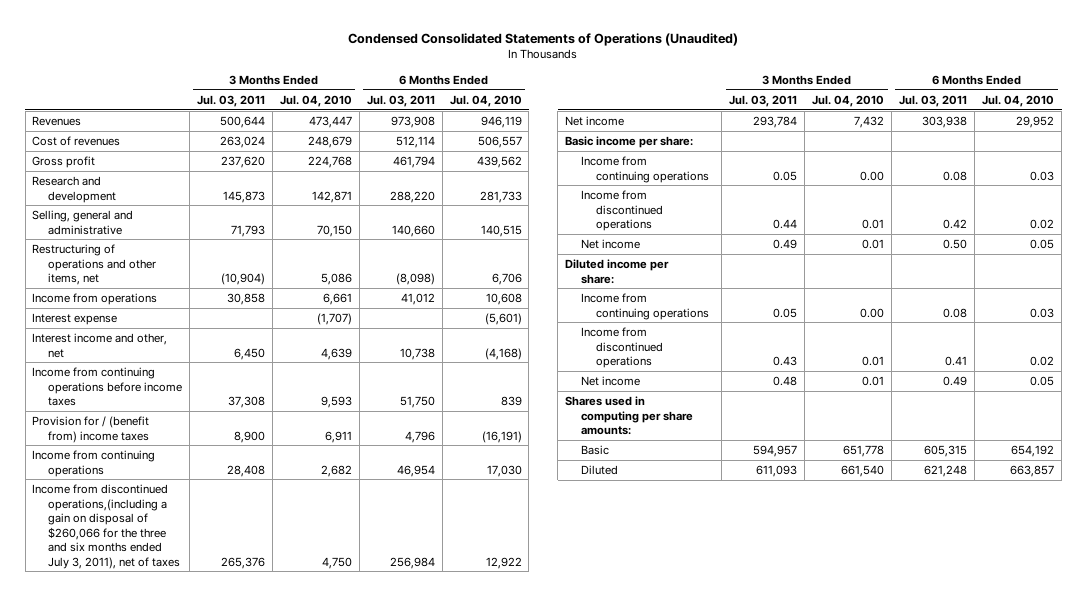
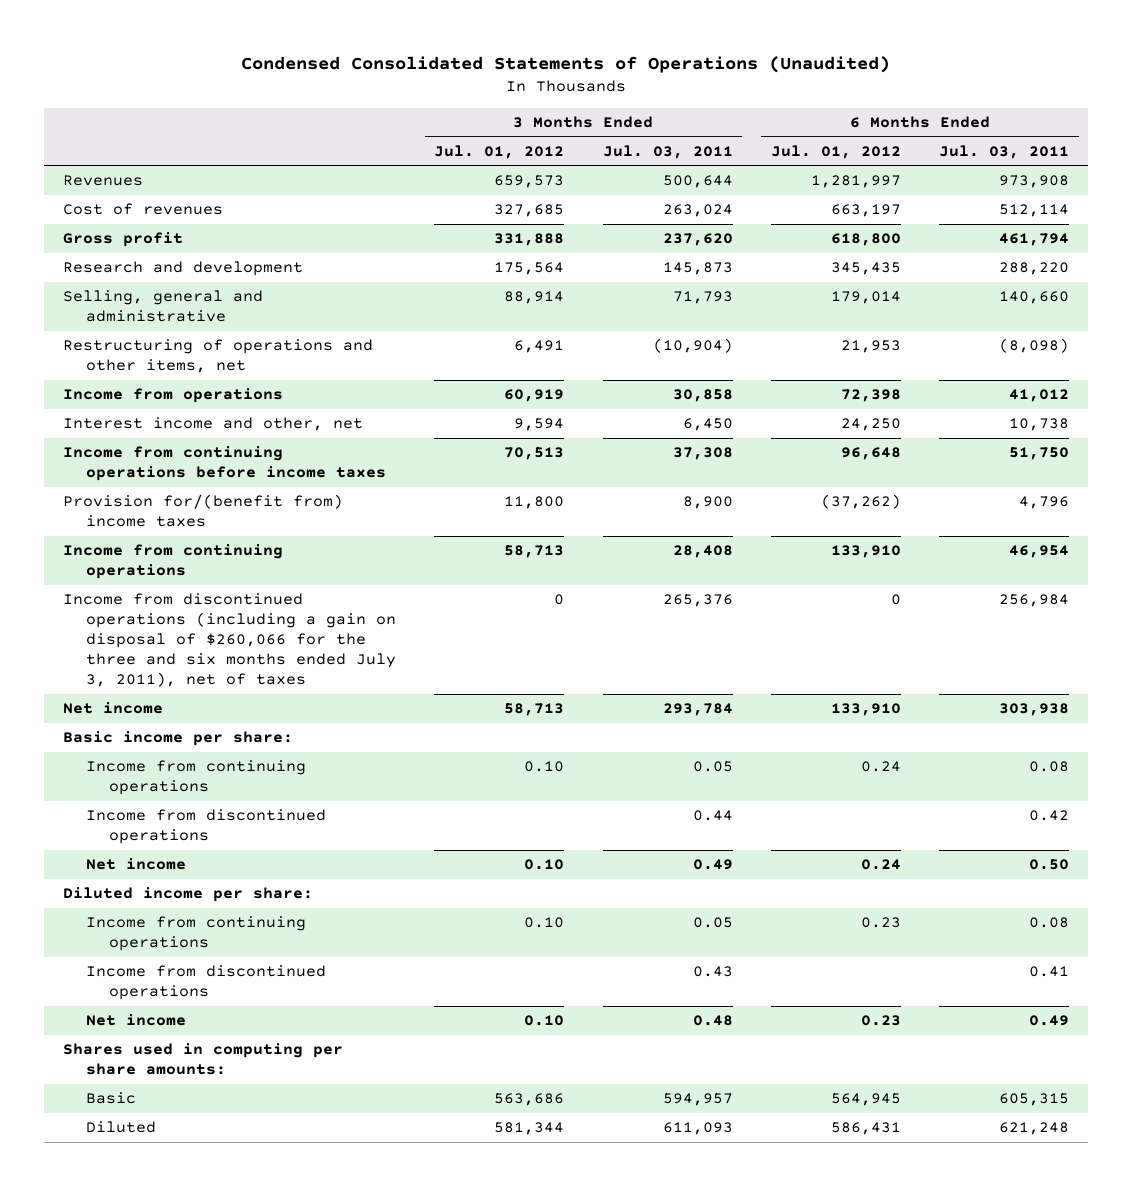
[279,94,352,107] Jul. 04, 2010 -> none
[449,94,522,107] Jul. 04, 2010 -> none
none -> [434,144,565,159] Jul. 01, 2012
none -> [770,144,901,159] Jul. 01, 2012
[32,313,118,326] Interest expense -> none
[32,416,150,443] Provision for / (benefit from) income taxes -> [63,494,344,528] Provision for/(benefit from) income taxes
[32,484,180,569] Income from discontinued operations,(including a gain on disposal of $260,066 for the three and six months ended July 3, 2011), net of taxes -> [63,593,397,688] Income from discontinued operations (including a gain on disposal of $260,066 for the three and six months ended July 3, 2011), net of taxes

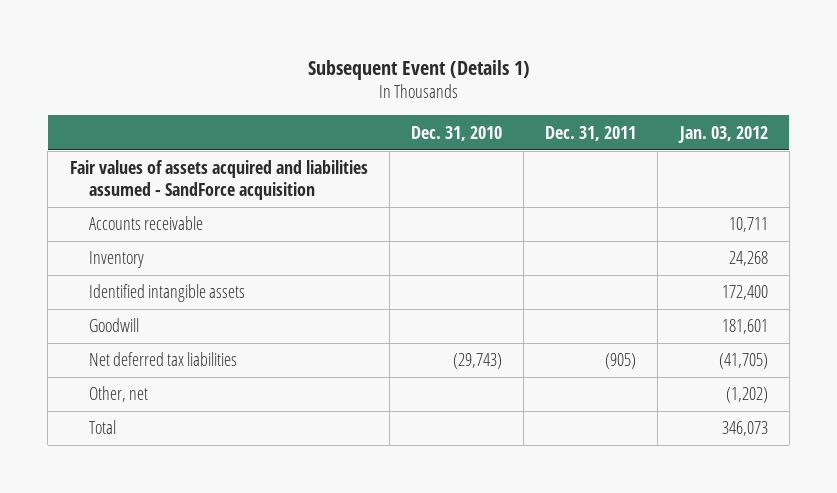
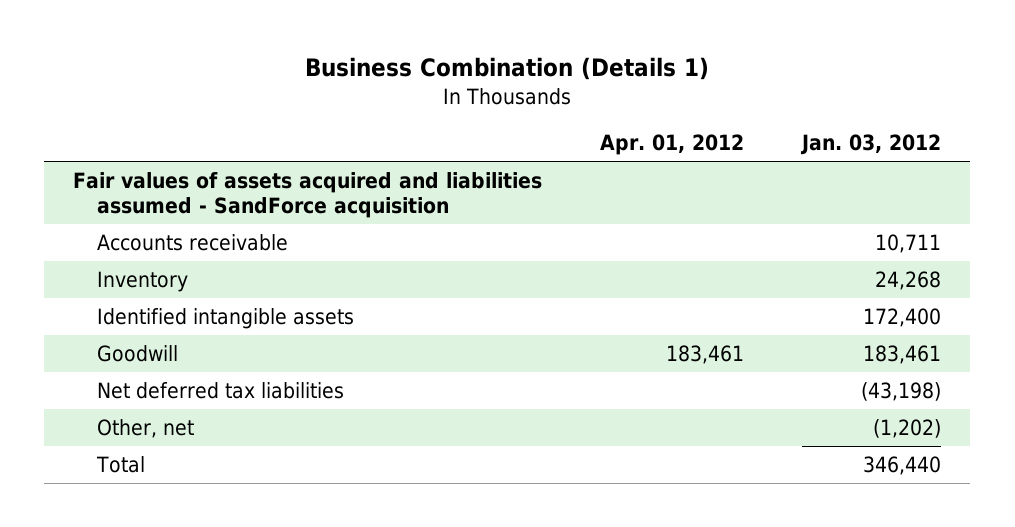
[307,59,530,80] Subsequent Event (Details 1) -> [305,57,710,81] Business Combination (Details 1)
[410,125,502,141] Dec. 31, 2010 -> none
[545,125,637,141] Dec. 31, 2011 -> none
none -> [600,134,745,156] Apr. 01, 2012
[721,319,768,335] 181,601 -> [863,344,942,364] 183,461
[718,353,768,370] (41,705) -> [861,381,942,401] (43,198)
[721,421,768,437] 346,073 -> [863,455,942,475] 346,440

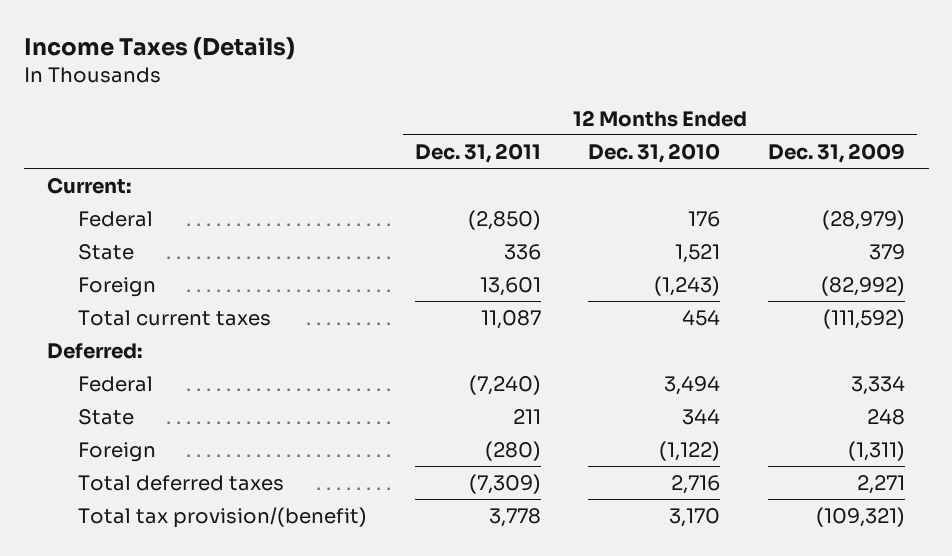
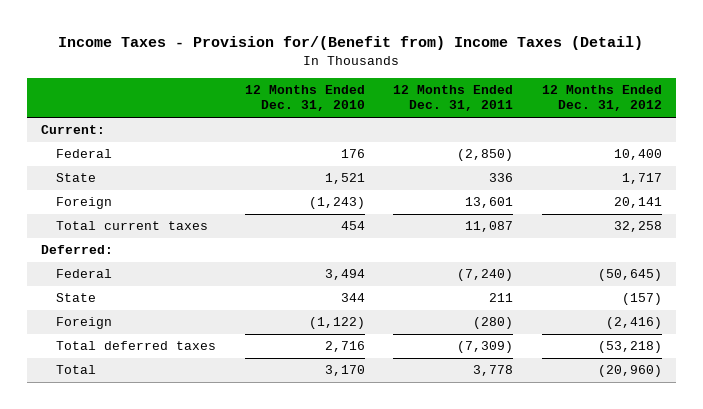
[23,36,295,60] Income Taxes (Details) -> [58,35,644,50] Income Taxes - Provision for/(Benefit from) Income Taxes (Detail)
[767,142,905,163] Dec. 31, 2009 -> none
none -> [541,85,662,112] 12 Months Ended Dec. 31, 2012
[78,506,368,528] Total tax provision/(benefit) -> [56,365,97,375] Total

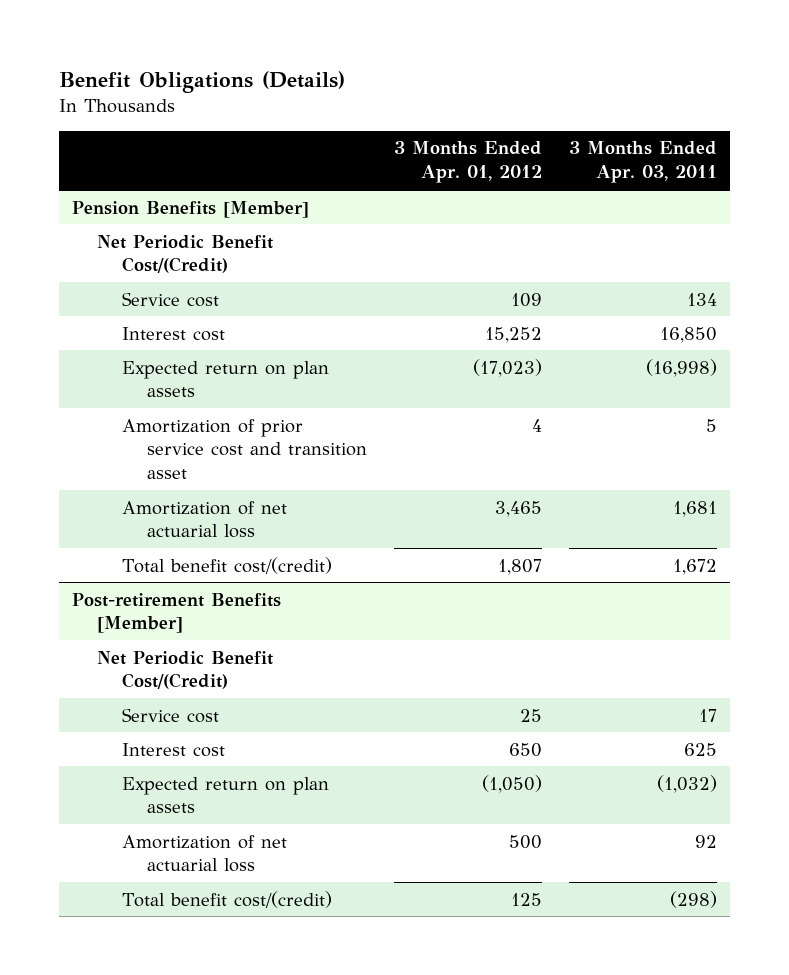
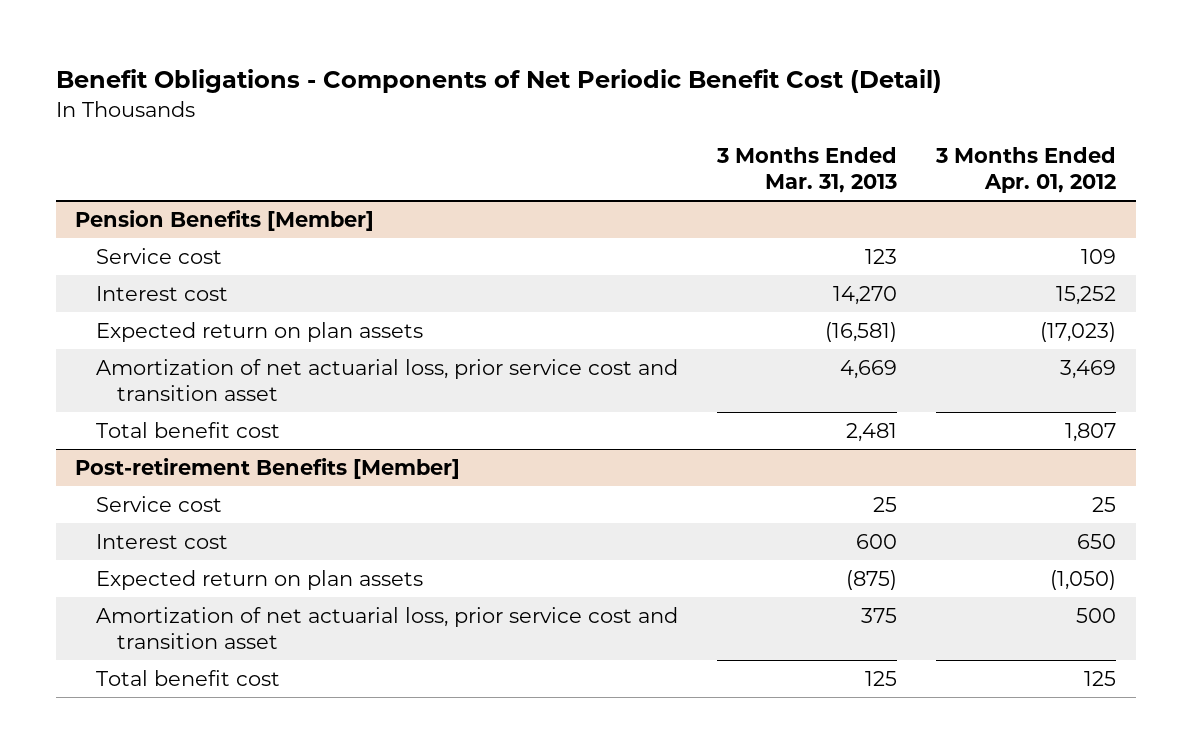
[58,71,345,94] Benefit Obligations (Details) -> [55,69,942,94] Benefit Obligations - Components of Net Periodic Benefit Cost (Detail)
[568,141,717,184] 3 Months Ended Apr. 03, 2011 -> none
none -> [716,147,898,194] 3 Months Ended Mar. 31, 2013
[97,234,274,274] Net Periodic Benefit Cost/(Credit) -> none
[122,418,367,480] Amortization of prior service cost and transition asset -> none
[122,500,288,539] Amortization of net actuarial loss -> [96,358,679,401] Amortization of net actuarial loss, prior service cost and transition asset
[494,500,542,517] 3,465 -> [1060,359,1117,379] 3,469
[122,556,333,574] Total benefit cost/(credit) -> [96,421,281,438] Total benefit cost
[97,650,274,690] Net Periodic Benefit Cost/(Credit) -> none
[122,834,288,873] Amortization of net actuarial loss -> [96,606,679,649] Amortization of net actuarial loss, prior service cost and transition asset
[122,890,333,908] Total benefit cost/(credit) -> [96,669,281,686] Total benefit cost

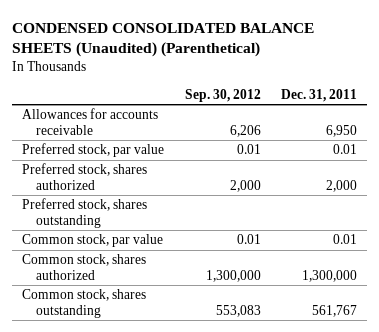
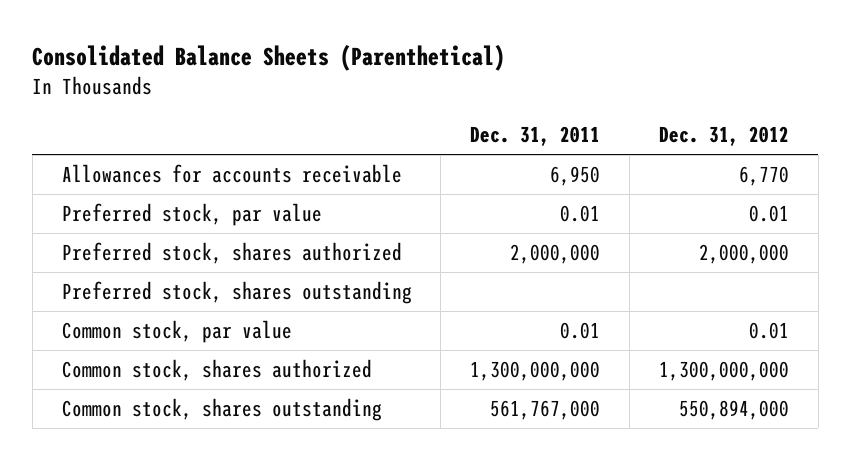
[11,22,314,58] CONDENSED CONSOLIDATED BALANCE SHEETS (Unaudited) (Parenthetical) -> [32,44,506,72] Consolidated Balance Sheets (Parenthetical)
[184,88,261,102] Sep. 30, 2012 -> none
none -> [658,126,789,147] Dec. 31, 2012
[326,179,358,192] 2,000 -> [510,243,601,264] 2,000,000
[302,269,358,282] 1,300,000 -> [470,360,601,381] 1,300,000,000
[312,304,358,317] 561,767 -> [490,399,601,420] 561,767,000

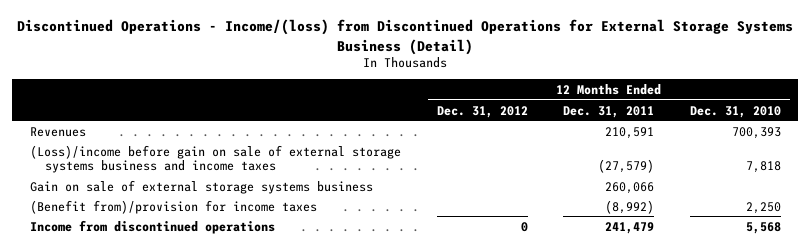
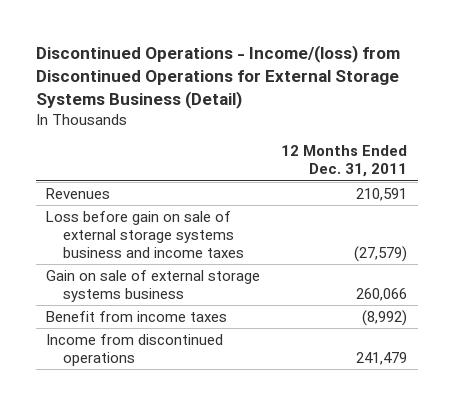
[436,105,528,118] Dec. 31, 2012 -> none
[689,105,781,118] Dec. 31, 2010 -> none
[30,144,402,174] (Loss)/income before gain on sale of external storage systems business and income taxes -> [46,210,245,259] Loss before gain on sale of external storage systems business and income taxes
[30,199,318,214] (Benefit from)/provision for income taxes -> [46,310,228,322] Benefit from income taxes

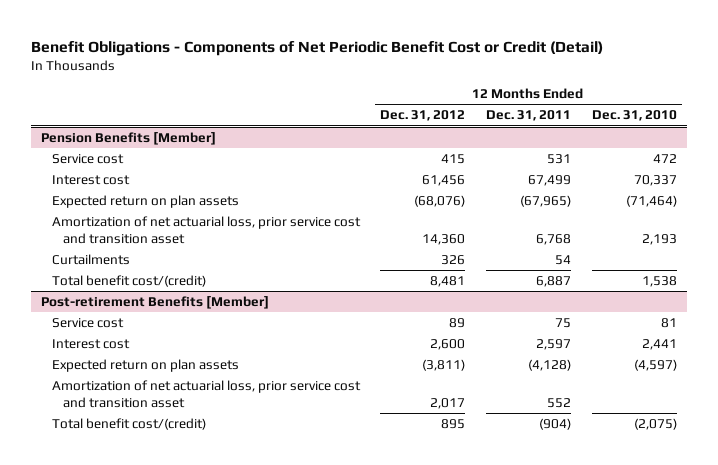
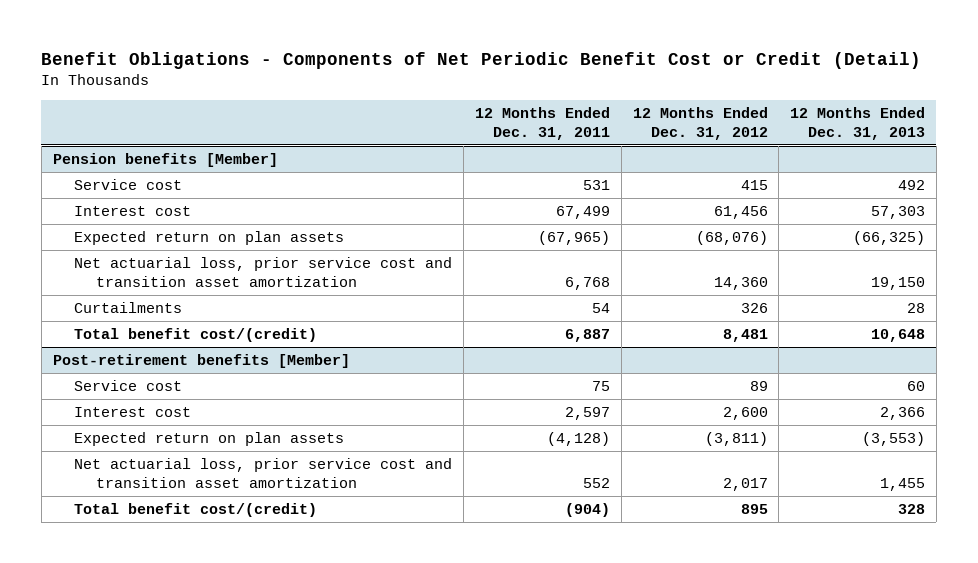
[591,110,677,122] Dec. 31, 2010 -> none
none -> [790,106,926,140] 12 Months Ended Dec. 31, 2013
[41,131,217,145] Pension Benefits [Member] -> [52,152,278,167] Pension benefits [Member]
[51,215,361,244] Amortization of net actuarial loss, prior service cost and transition asset -> [74,256,453,287] Net actuarial loss, prior service cost and transition asset amortization
[41,295,270,309] Post-retirement Benefits [Member] -> [52,353,350,368] Post-retirement benefits [Member]
[51,379,361,408] Amortization of net actuarial loss, prior service cost and transition asset -> [74,457,453,488] Net actuarial loss, prior service cost and transition asset amortization

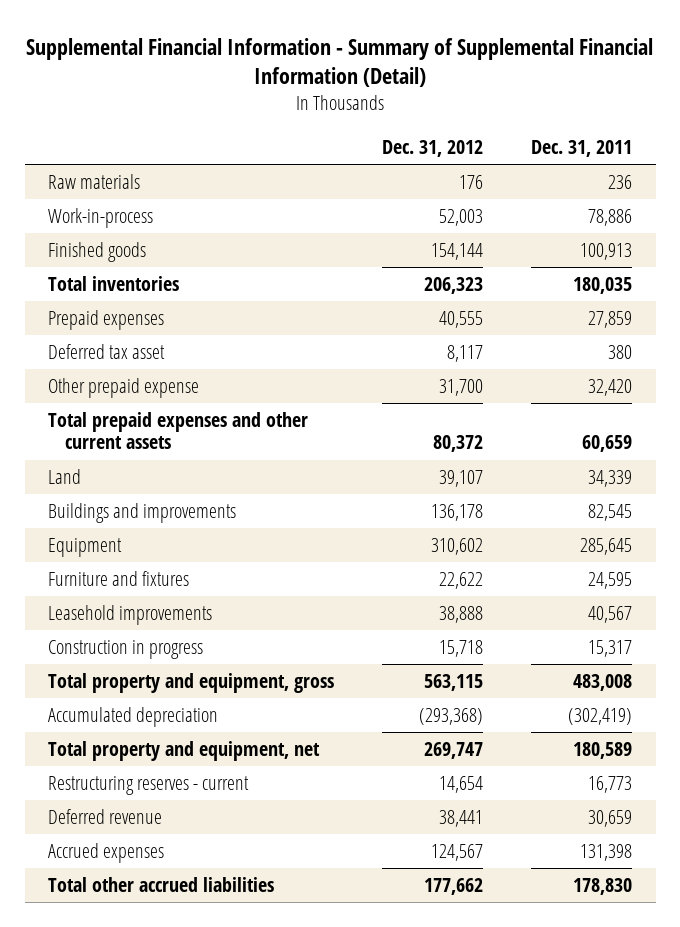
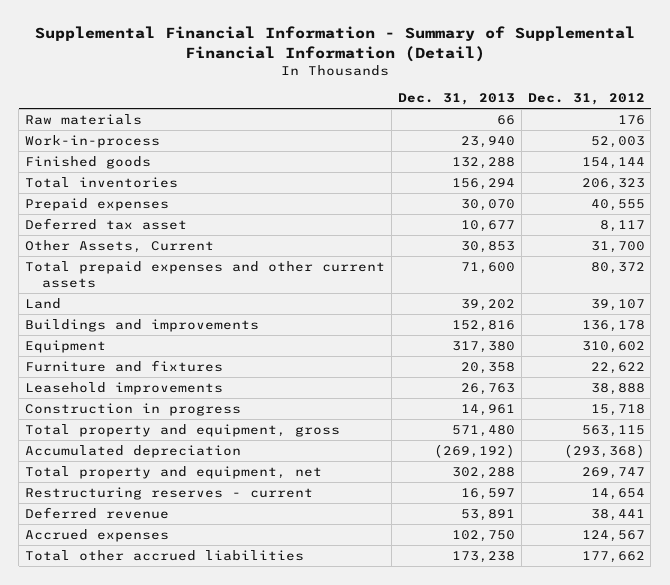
[530,139,632,157] Dec. 31, 2011 -> none
none -> [397,93,515,106] Dec. 31, 2013
[48,378,200,399] Other prepaid expense -> [25,239,215,253] Other Assets, Current

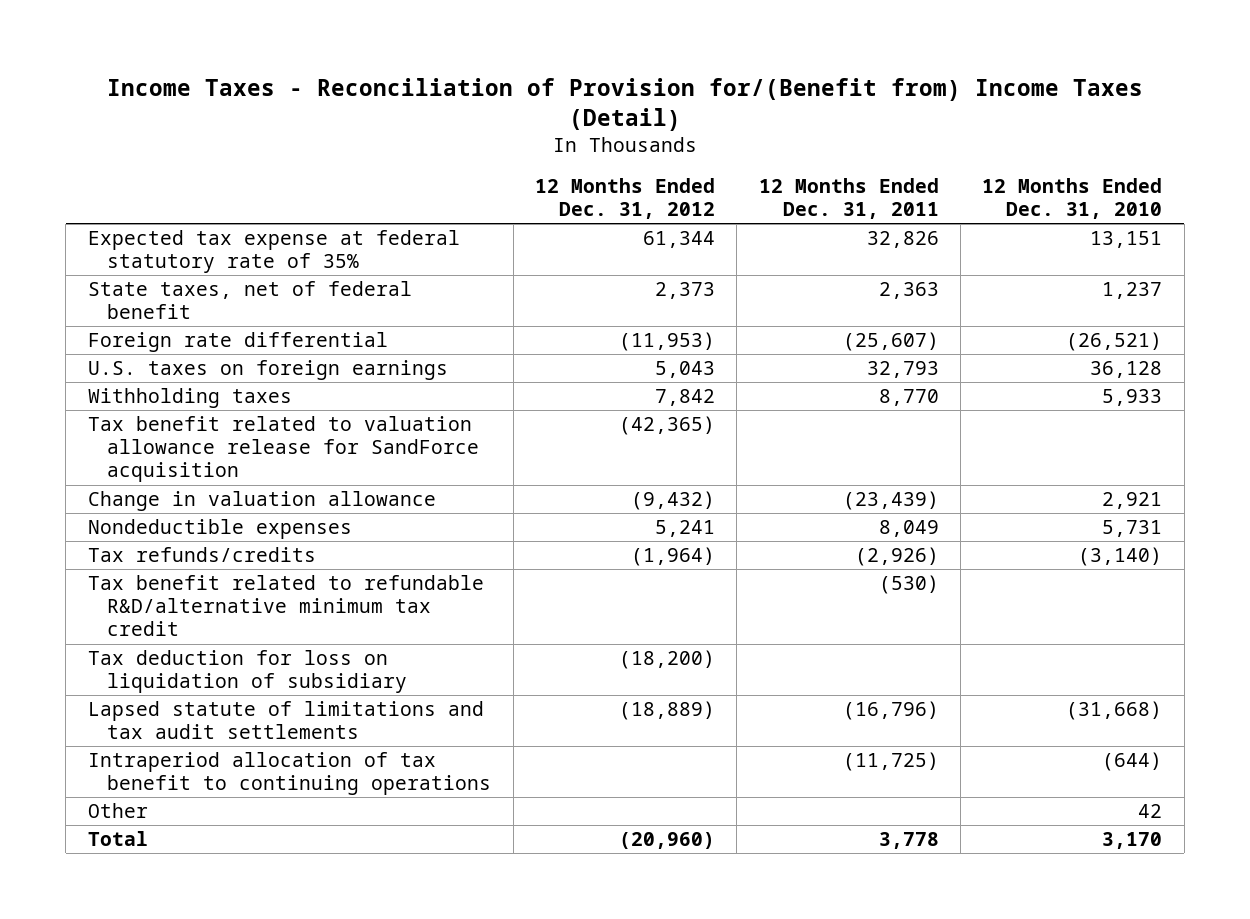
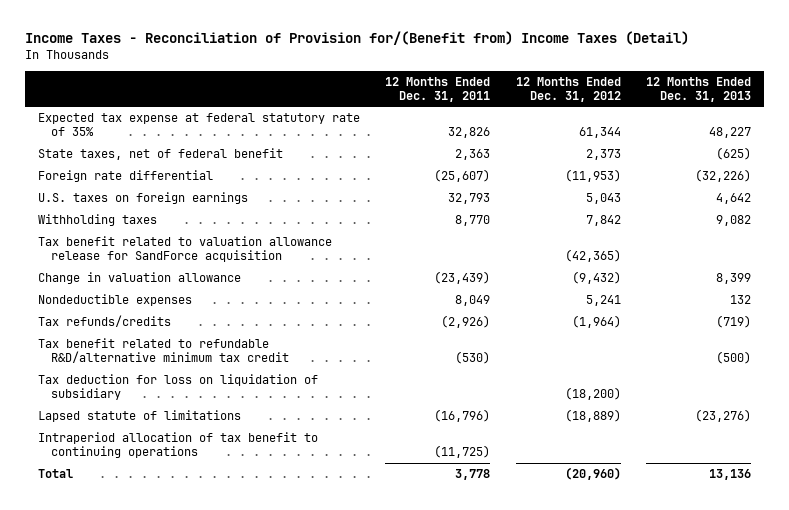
[982,177,1163,219] 12 Months Ended Dec. 31, 2010 -> none
none -> [646,76,752,102] 12 Months Ended Dec. 31, 2013
[87,701,484,740] Lapsed statute of limitations and tax audit settlements -> [37,410,241,423] Lapsed statute of limitations
[87,803,148,819] Other -> none

